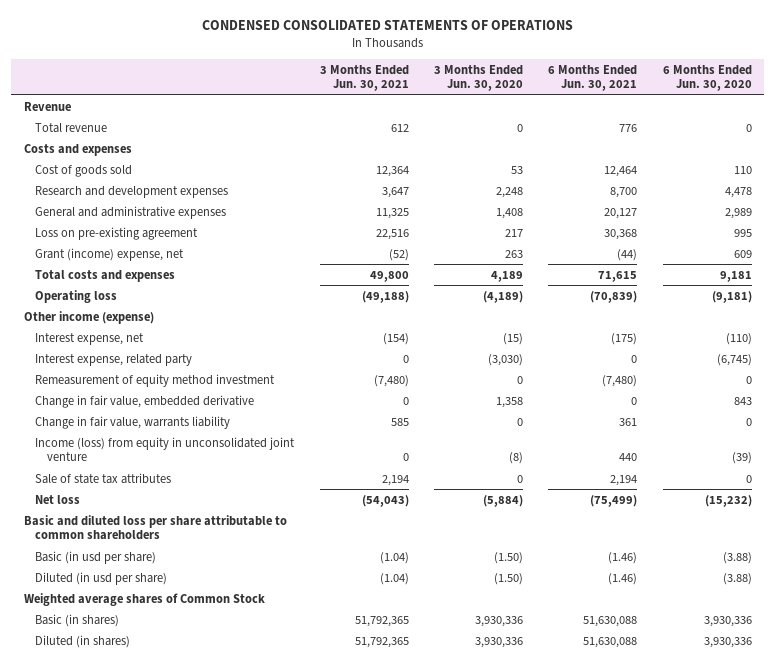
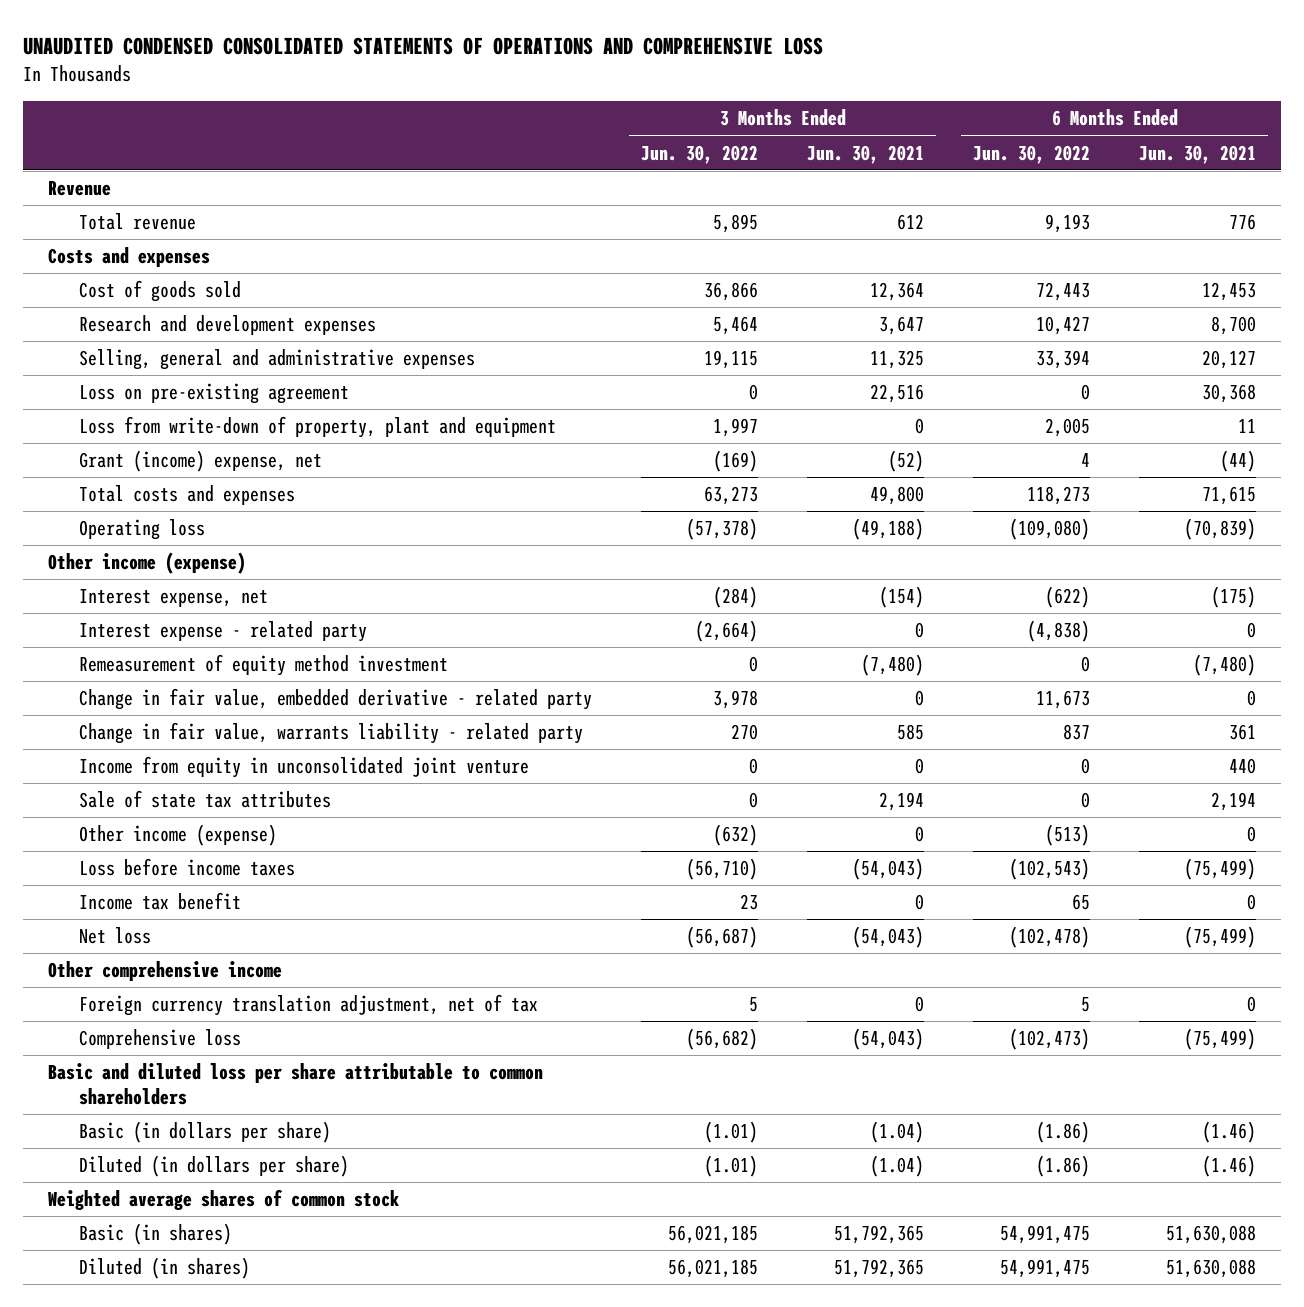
[201,20,573,31] CONDENSED CONSOLIDATED STATEMENTS OF OPERATIONS -> [23,37,824,56] UNAUDITED CONDENSED CONSOLIDATED STATEMENTS OF OPERATIONS AND COMPREHENSIVE LOSS
[433,64,523,92] 3 Months Ended Jun. 30, 2020 -> none
[662,64,752,92] 6 Months Ended Jun. 30, 2020 -> none
none -> [641,144,759,164] Jun. 30, 2022
none -> [973,144,1091,164] Jun. 30, 2022
[604,165,638,177] 12,464 -> [1202,282,1257,302] 12,453
[35,205,227,219] General and administrative expenses -> [79,349,476,371] Selling, general and administrative expenses
none -> [79,416,557,439] Loss from write-down of property, plant and equipment
[35,353,193,366] Interest expense, related party -> [79,621,368,643] Interest expense - related party
[35,394,255,408] Change in fair value, embedded derivative -> [79,688,593,711] Change in fair value, embedded derivative - related party
[35,415,231,429] Change in fair value, warrants liability -> [79,722,584,745] Change in fair value, warrants liability - related party
[35,436,296,462] Income (loss) from equity in unconsolidated joint venture -> [79,756,530,779] Income from equity in unconsolidated joint venture
none -> [79,824,278,847] Other income (expense)
none -> [79,858,296,877] Loss before income taxes
none -> [79,892,242,911] Income tax benefit
none -> [47,961,282,982] Other comprehensive income
none -> [79,994,539,1017] Foreign currency translation adjustment, net of tax
none -> [79,1029,242,1050] Comprehensive loss
[35,550,157,564] Basic (in usd per share) -> [79,1121,332,1144] Basic (in dollars per share)
[35,571,168,585] Diluted (in usd per share) -> [79,1155,350,1178] Diluted (in dollars per share)
[23,592,265,606] Weighted average shares of Common Stock -> [47,1189,399,1211] Weighted average shares of common stock

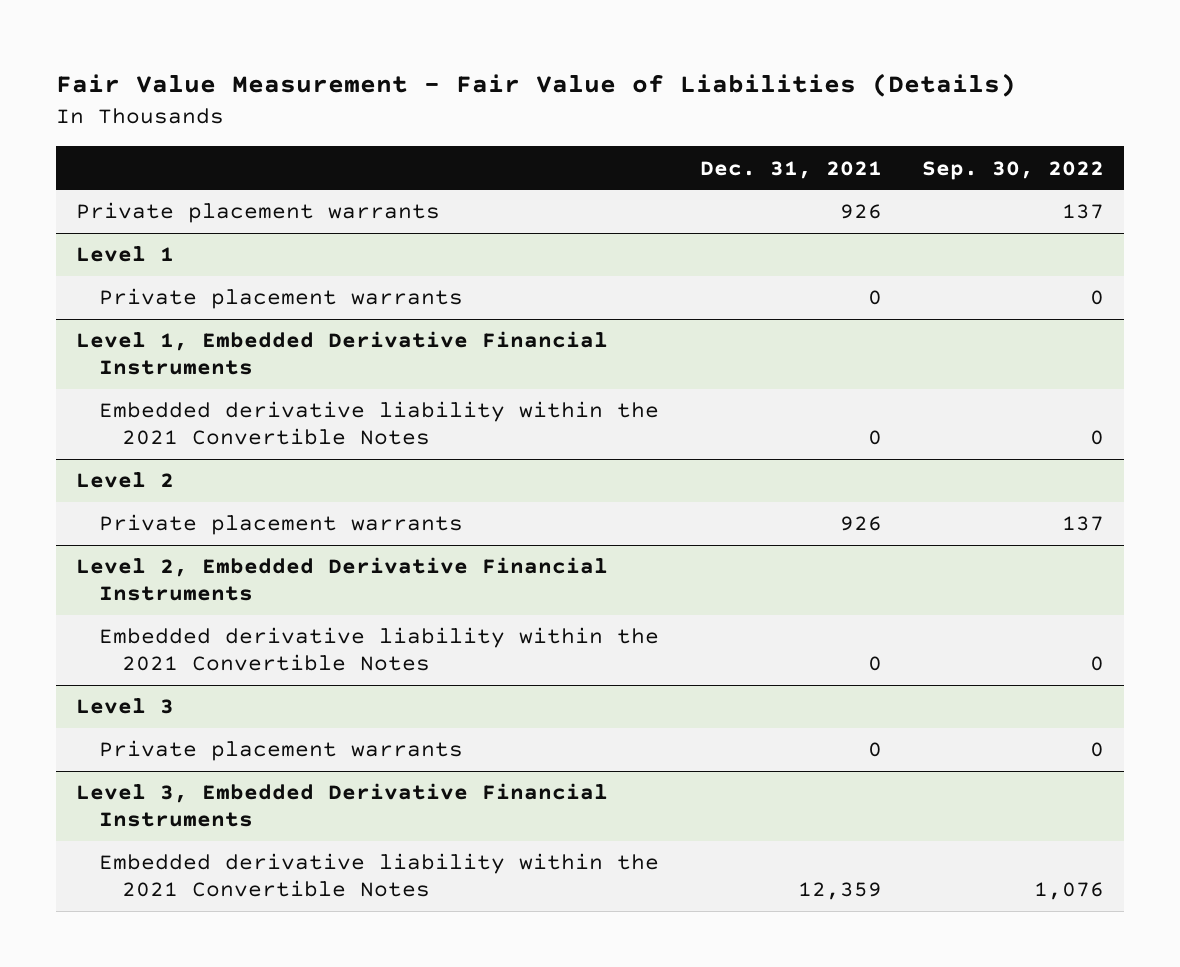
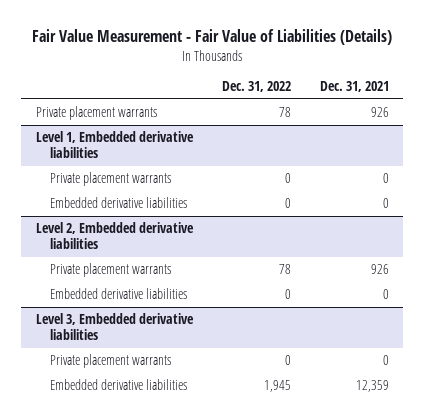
[922,160,1105,180] Sep. 30, 2022 -> none
none -> [221,81,291,93] Dec. 31, 2022
[76,246,175,263] Level 1 -> none
none -> [35,131,194,159] Level 1, Embedded derivative liabilities
[76,331,609,375] Level 1, Embedded Derivative Financial Instruments -> none
[76,472,175,489] Level 2 -> none
[99,401,660,445] Embedded derivative liability within the 2021 Convertible Notes -> [50,197,188,209] Embedded derivative liabilities
none -> [35,222,194,250] Level 2, Embedded derivative liabilities
[76,557,609,601] Level 2, Embedded Derivative Financial Instruments -> none
[76,698,175,715] Level 3 -> none
[99,627,660,671] Embedded derivative liability within the 2021 Convertible Notes -> [50,288,188,300] Embedded derivative liabilities
none -> [35,313,194,341] Level 3, Embedded derivative liabilities
[76,783,609,827] Level 3, Embedded Derivative Financial Instruments -> none
[99,853,660,897] Embedded derivative liability within the 2021 Convertible Notes -> [50,379,188,391] Embedded derivative liabilities

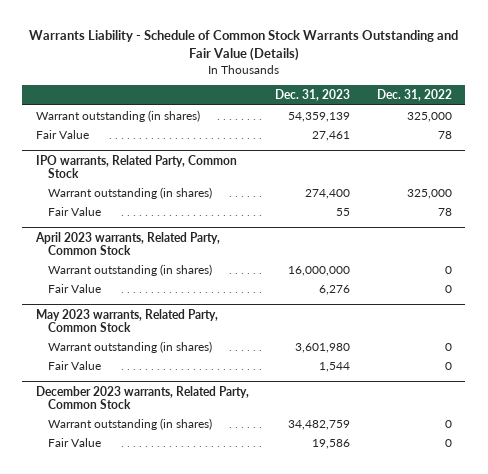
[32,29,393,46] Fair Value Measurement - Fair Value of Liabilities (Details) -> [28,30,458,61] Warrants Liability - Schedule of Common Stock Warrants Outstanding and Fair Value (Details)
[319,81,389,93] Dec. 31, 2021 -> none
none -> [275,88,351,101] Dec. 31, 2023
[35,131,194,159] Level 1, Embedded derivative liabilities -> none
[50,172,172,187] Private placement warrants -> none
[50,197,188,209] Embedded derivative liabilities -> none
[35,222,194,250] Level 2, Embedded derivative liabilities -> none
[50,263,172,278] Private placement warrants -> none
[50,288,188,300] Embedded derivative liabilities -> none
[35,313,194,341] Level 3, Embedded derivative liabilities -> none
[50,379,188,391] Embedded derivative liabilities -> none
none -> [35,109,200,122] Warrant outstanding (in shares)
[35,106,157,121] Private placement warrants -> [35,129,89,139] Fair Value
none -> [35,154,237,178] IPO warrants, Related Party, Common Stock
none -> [47,186,212,199] Warrant outstanding (in shares)
none -> [47,206,101,216] Fair Value
none -> [34,231,220,255] April 2023 warrants, Related Party, Common Stock
none -> [47,263,212,276] Warrant outstanding (in shares)
none -> [47,283,101,293] Fair Value
none -> [35,308,218,332] May 2023 warrants, Related Party, Common Stock
none -> [47,340,212,353] Warrant outstanding (in shares)
[50,354,172,369] Private placement warrants -> [47,360,101,370] Fair Value
none -> [35,385,249,409] December 2023 warrants, Related Party, Common Stock
none -> [47,417,212,430] Warrant outstanding (in shares)
none -> [47,437,101,447] Fair Value

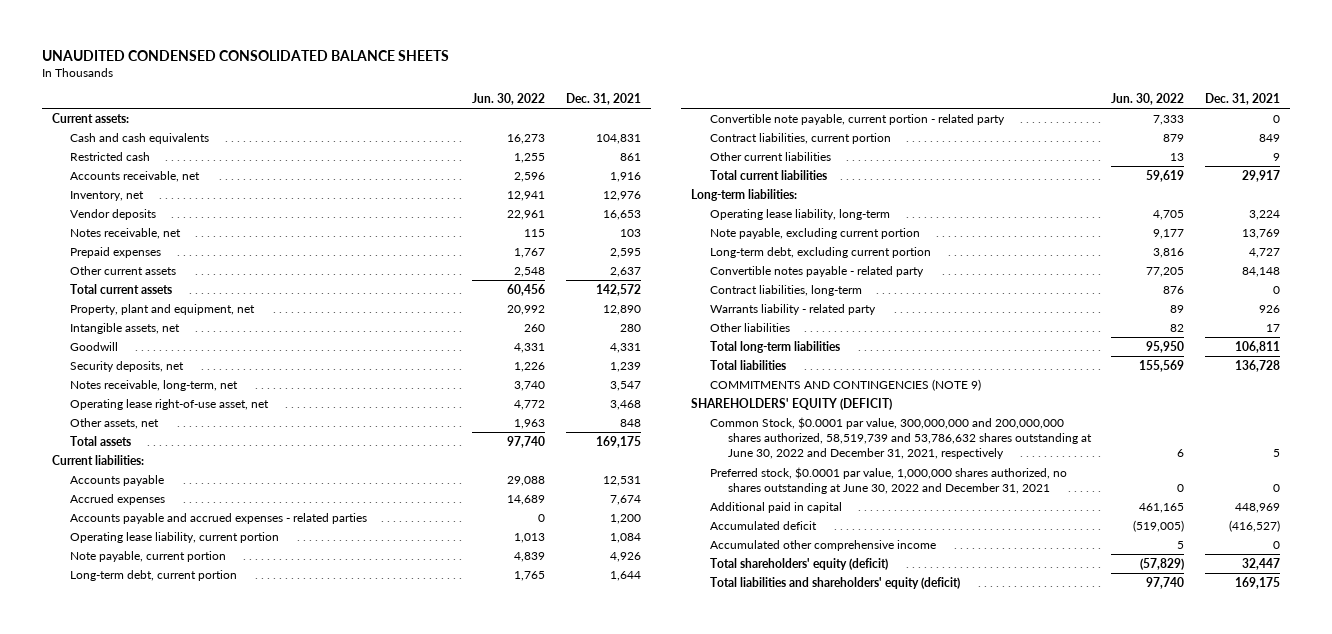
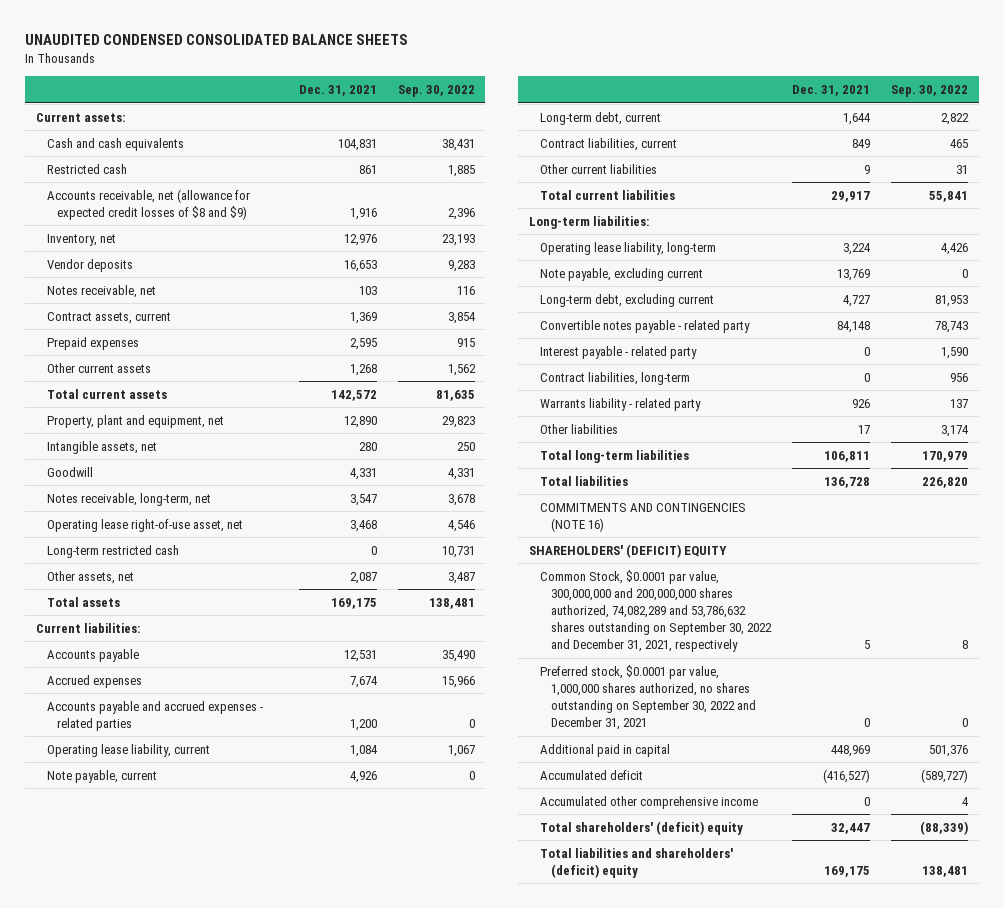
[472,92,546,105] Jun. 30, 2022 -> none
none -> [397,85,475,98] Sep. 30, 2022
[70,170,201,182] Accounts receivable, net -> [46,188,250,220] Accounts receivable, net (allowance for expected credit losses of $8 and $9)
none -> [46,311,171,324] Contract assets, current
[609,266,641,277] 2,637 -> [349,363,377,376] 1,268
[70,360,185,372] Security deposits, net -> none
none -> [46,544,179,558] Long-term restricted cash
[619,418,641,427] 848 -> [349,571,377,584] 2,087
[709,113,1005,125] Convertible note payable, current portion - related party -> none
[70,531,280,543] Operating lease liability, current portion -> [46,743,210,757] Operating lease liability, current
[70,550,227,562] Note payable, current portion -> [46,769,157,783] Note payable, current
[70,569,238,581] Long-term debt, current portion -> [540,111,662,125] Long-term debt, current
[709,132,891,144] Contract liabilities, current portion -> [540,137,678,151] Contract liabilities, current
[709,227,920,239] Note payable, excluding current portion -> [540,267,704,281] Note payable, excluding current
[709,246,931,258] Long-term debt, excluding current portion -> [540,293,715,307] Long-term debt, excluding current
none -> [540,345,698,359] Interest payable - related party
[709,378,981,391] COMMITMENTS AND CONTINGENCIES (NOTE 9) -> [540,502,747,532] COMMITMENTS AND CONTINGENCIES (NOTE 16)
[691,397,893,410] SHAREHOLDERS' EQUITY (DEFICIT) -> [529,543,728,558] SHAREHOLDERS' (DEFICIT) EQUITY
[709,416,1092,460] Common Stock, $0.0001 par value, 300,000,000 and 200,000,000 shares authorized, 58,519,739 and 53,786,632 shares outstanding at June 30, 2022 and December 31, 2021, respectively -> [540,569,773,653] Common Stock, $0.0001 par value, 300,000,000 and 200,000,000 shares authorized, 74,082,289 and 53,786,632 shares outstanding on September 30, 2022 and December 31, 2021, respectively
[709,466,1067,495] Preferred stock, $0.0001 par value, 1,000,000 shares authorized, no shares outstanding at June 30, 2022 and December 31, 2021 -> [540,664,757,731] Preferred stock, $0.0001 par value, 1,000,000 shares authorized, no shares outstanding on September 30, 2022 and December 31, 2021
[709,557,888,570] Total shareholders' equity (deficit) -> [540,820,744,835] Total shareholders' (deficit) equity
[709,576,960,589] Total liabilities and shareholders' equity (deficit) -> [540,847,734,878] Total liabilities and shareholders' (deficit) equity

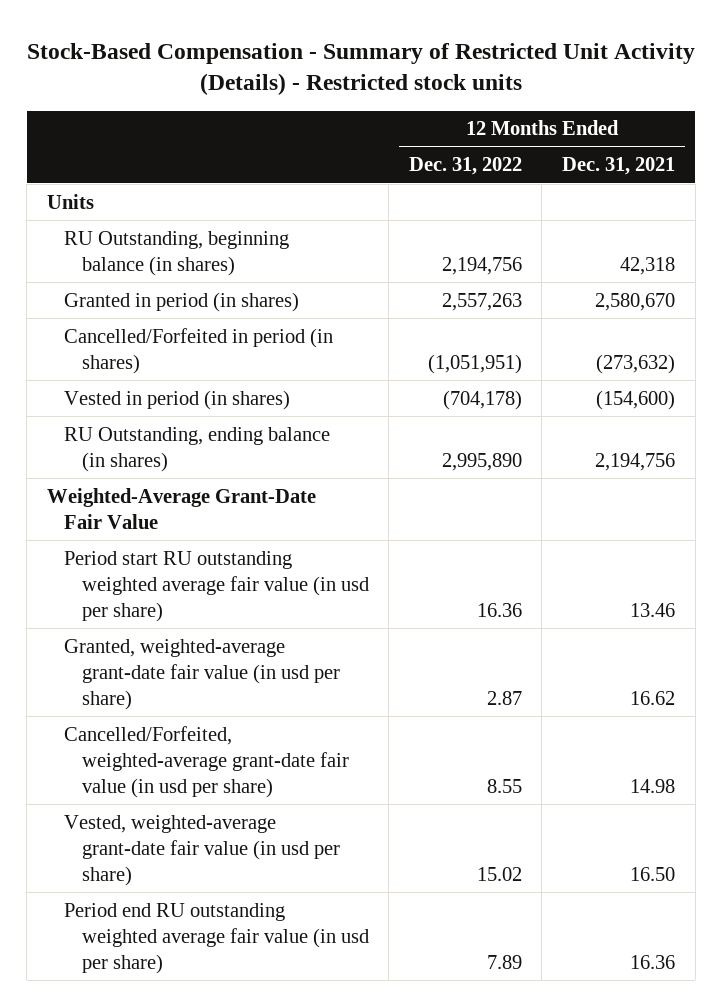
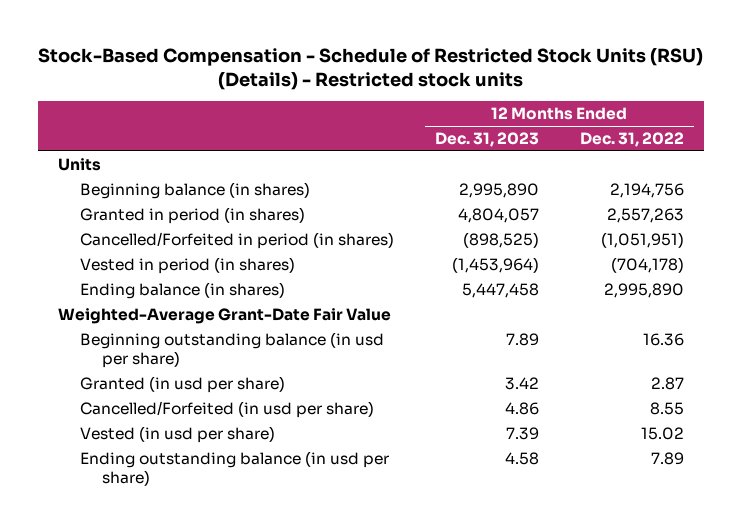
[26,42,695,96] Stock-Based Compensation - Summary of Restricted Unit Activity (Details) - Restricted stock units -> [37,47,703,90] Stock-Based Compensation - Schedule of Restricted Stock Units (RSU) (Details) - Restricted stock units
[562,157,676,176] Dec. 31, 2021 -> none
none -> [435,131,540,147] Dec. 31, 2023
[64,230,290,276] RU Outstanding, beginning balance (in shares) -> [80,181,311,199] Beginning balance (in shares)
[64,426,331,472] RU Outstanding, ending balance (in shares) -> [80,281,286,299] Ending balance (in shares)
[64,550,369,622] Period start RU outstanding weighted average fair value (in usd per share) -> [80,331,385,369] Beginning outstanding balance (in usd per share)
[64,638,340,710] Granted, weighted-average grant-date fair value (in usd per share) -> [80,375,286,393] Granted (in usd per share)
[64,725,349,798] Cancelled/Forfeited, weighted-average grant-date fair value (in usd per share) -> [80,400,375,418] Cancelled/Forfeited (in usd per share)
[64,814,340,886] Vested, weighted-average grant-date fair value (in usd per share) -> [80,425,276,443] Vested (in usd per share)
[64,902,369,974] Period end RU outstanding weighted average fair value (in usd per share) -> [80,450,390,487] Ending outstanding balance (in usd per share)

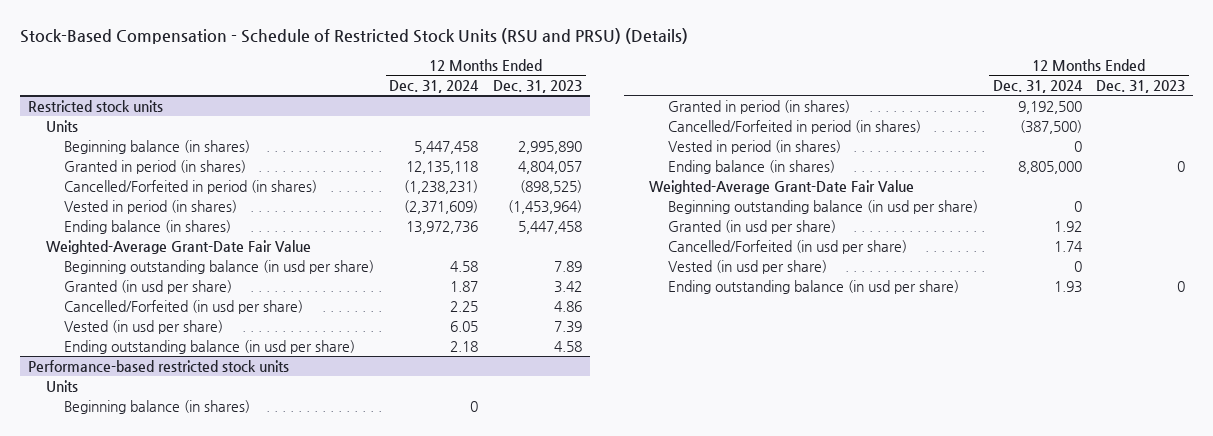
[37,47,703,90] Stock-Based Compensation - Schedule of Restricted Stock Units (RSU) (Details) - Restricted stock units -> [20,28,689,45] Stock-Based Compensation - Schedule of Restricted Stock Units (RSU and PRSU) (Details)
[579,131,684,147] Dec. 31, 2022 -> none
none -> [389,80,480,94] Dec. 31, 2024
none -> [27,99,163,112] Restricted stock units
none -> [27,359,289,372] Performance-based restricted stock units
none -> [46,379,79,392] Units
none -> [64,399,251,414] Beginning balance (in shares)
none -> [667,99,850,114] Granted in period (in shares)
none -> [667,119,921,134] Cancelled/Forfeited in period (in shares)
none -> [667,139,841,154] Vested in period (in shares)
none -> [667,159,835,174] Ending balance (in shares)
none -> [649,179,915,194] Weighted-Average Grant-Date Fair Value
none -> [667,199,978,214] Beginning outstanding balance (in usd per share)
none -> [667,219,836,234] Granted (in usd per share)
none -> [667,239,907,254] Cancelled/Forfeited (in usd per share)
none -> [667,259,827,274] Vested (in usd per share)
none -> [667,279,959,294] Ending outstanding balance (in usd per share)

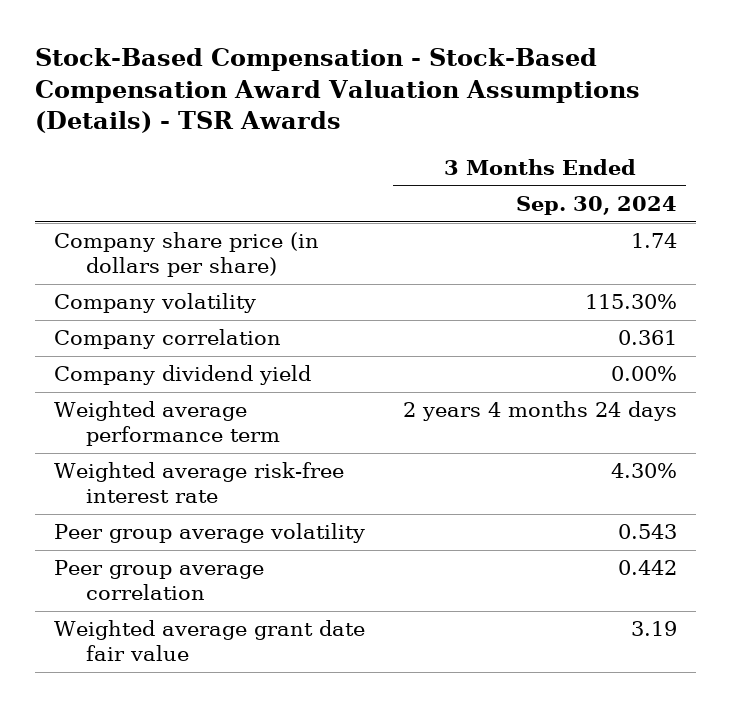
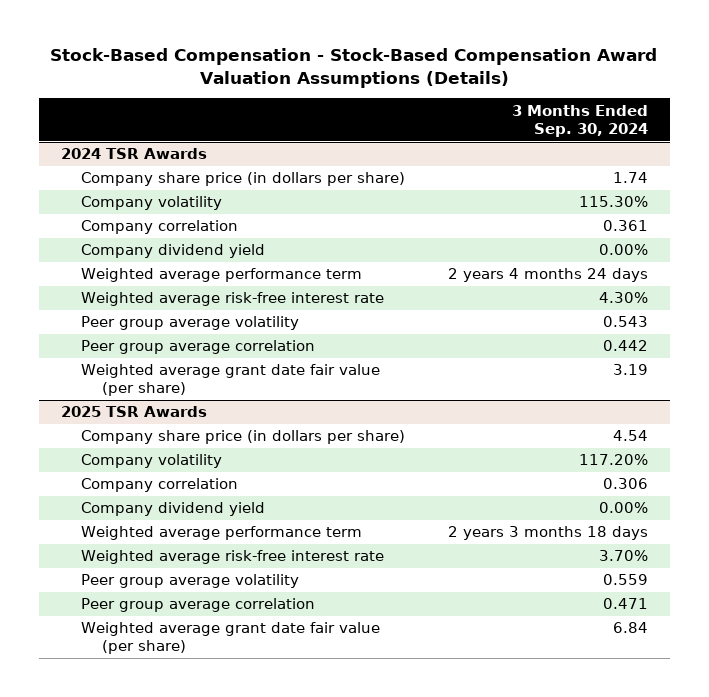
[35,48,641,134] Stock-Based Compensation - Stock-Based Compensation Award Valuation Assumptions (Details) - TSR Awards -> [50,48,658,88] Stock-Based Compensation - Stock-Based Compensation Award Valuation Assumptions (Details)
none -> [60,148,207,160] 2024 TSR Awards
[53,620,365,662] Weighted average grant date fair value -> [81,364,381,397] Weighted average grant date fair value (per share)
none -> [60,406,207,418] 2025 TSR Awards
none -> [81,430,406,445] Company share price (in dollars per share)
none -> [81,454,223,469] Company volatility
none -> [81,478,239,493] Company correlation
none -> [81,502,266,517] Company dividend yield
none -> [81,526,363,541] Weighted average performance term
none -> [81,550,385,565] Weighted average risk-free interest rate
none -> [81,574,300,589] Peer group average volatility
none -> [81,598,316,613] Peer group average correlation
none -> [81,622,381,655] Weighted average grant date fair value (per share)

